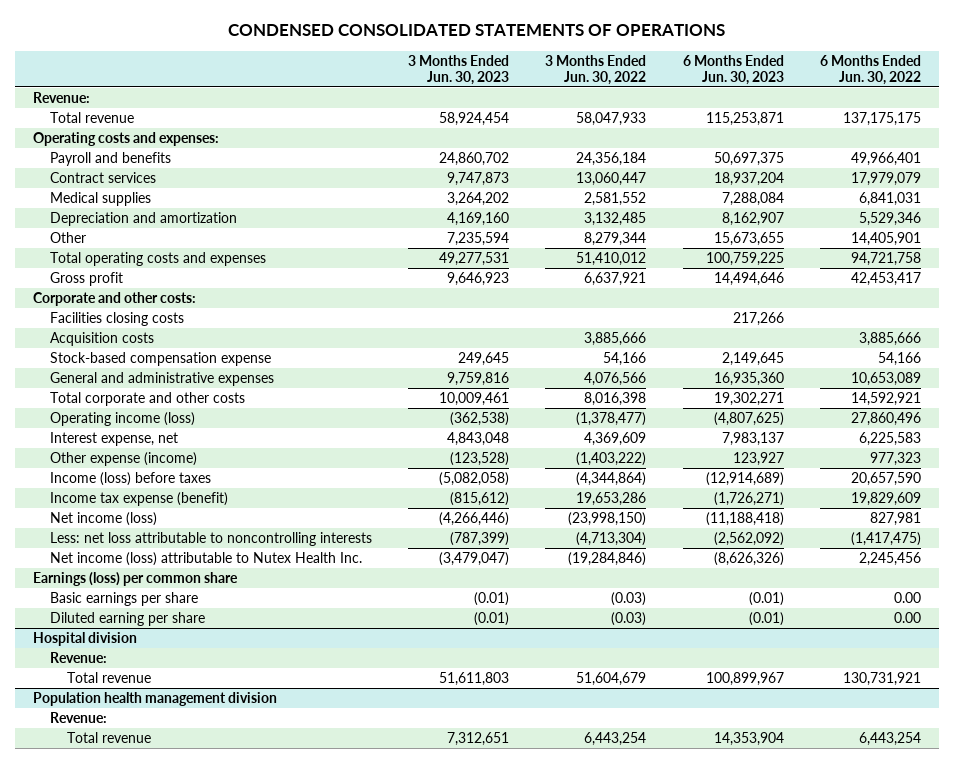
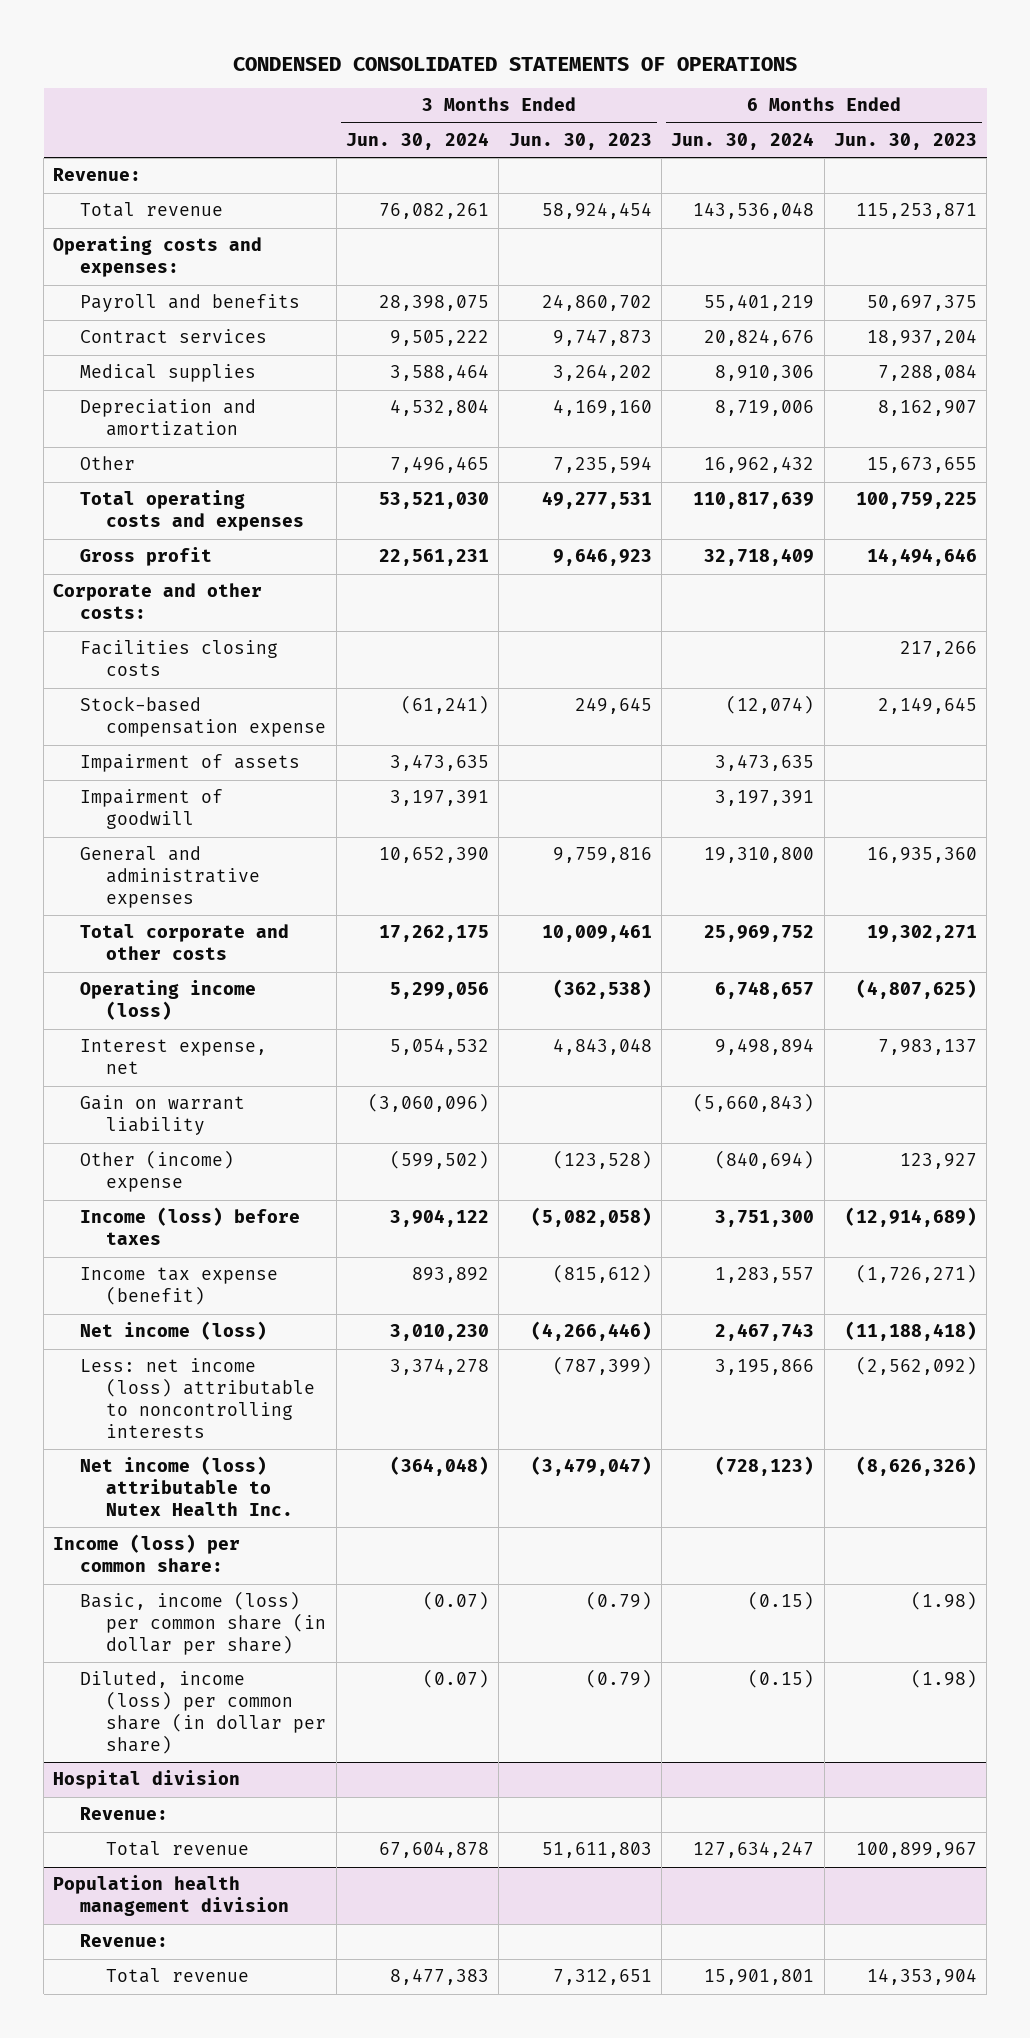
[545,54,647,86] 3 Months Ended Jun. 30, 2022 -> none
[820,54,922,86] 6 Months Ended Jun. 30, 2022 -> none
none -> [346,132,490,151] Jun. 30, 2024
none -> [671,132,815,151] Jun. 30, 2024
[49,332,154,347] Acquisition costs -> none
none -> [79,754,300,773] Impairment of assets
none -> [79,789,223,830] Impairment of goodwill
none -> [79,1095,245,1136] Gain on warrant liability
[49,452,197,467] Other expense (income) -> [79,1150,234,1193] Other (income) expense
[49,532,372,547] Less: net loss attributable to noncontrolling interests -> [79,1358,316,1438] Less: net income (loss) attributable to noncontrolling interests
[32,572,238,587] Earnings (loss) per common share -> [53,1534,241,1573] Income (loss) per common share:
[49,592,198,607] Basic earnings per share -> [79,1591,327,1656] Basic, income (loss) per common share (in dollar per share)
[474,592,510,607] (0.01) -> [585,1591,652,1611] (0.79)
[748,592,784,607] (0.01) -> [910,1591,977,1611] (1.98)
[49,612,205,627] Diluted earning per share -> [79,1671,327,1754] Diluted, income (loss) per common share (in dollar per share)
[474,612,510,627] (0.01) -> [585,1669,652,1689] (0.79)
[748,612,784,627] (0.01) -> [910,1669,977,1689] (1.98)

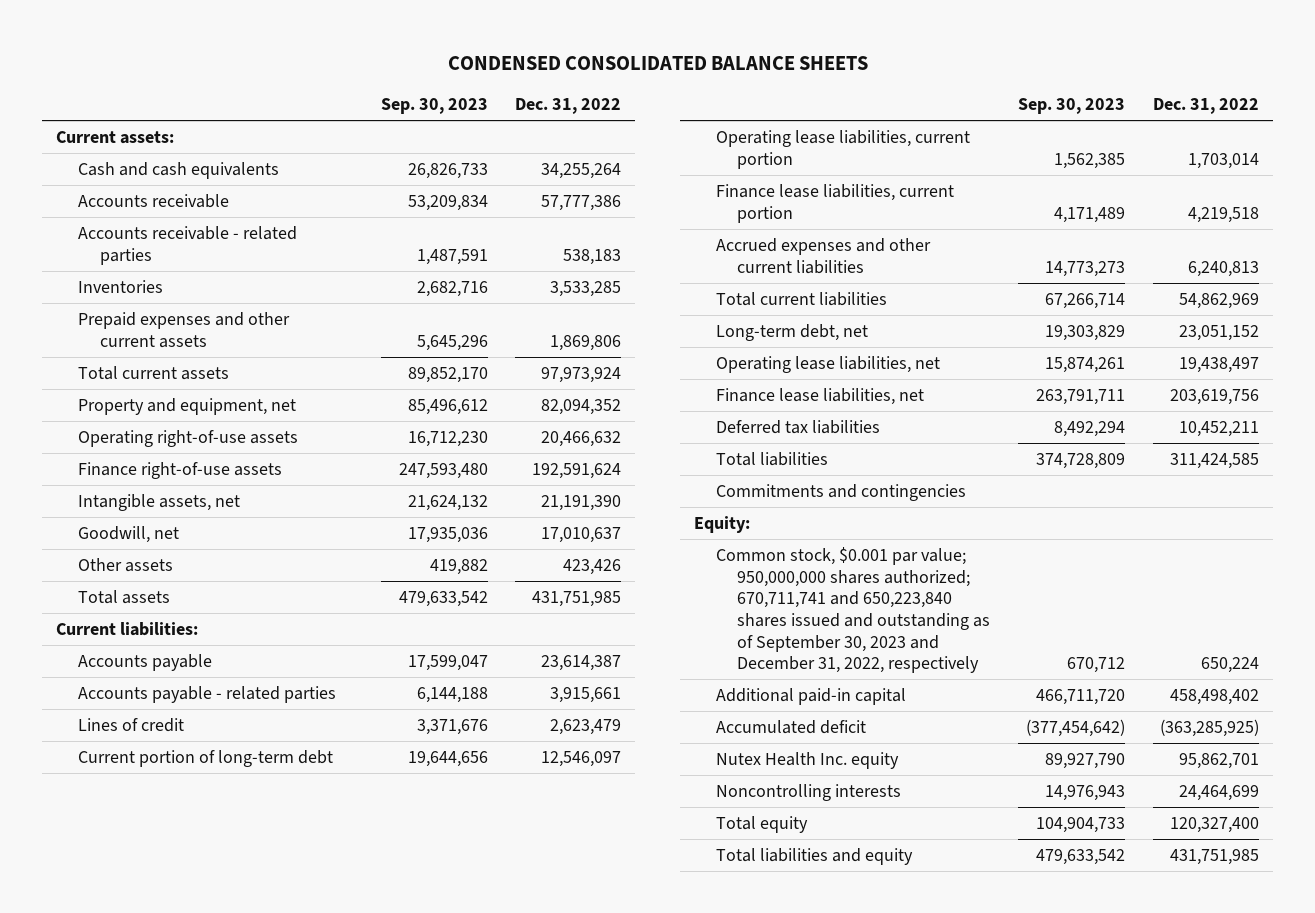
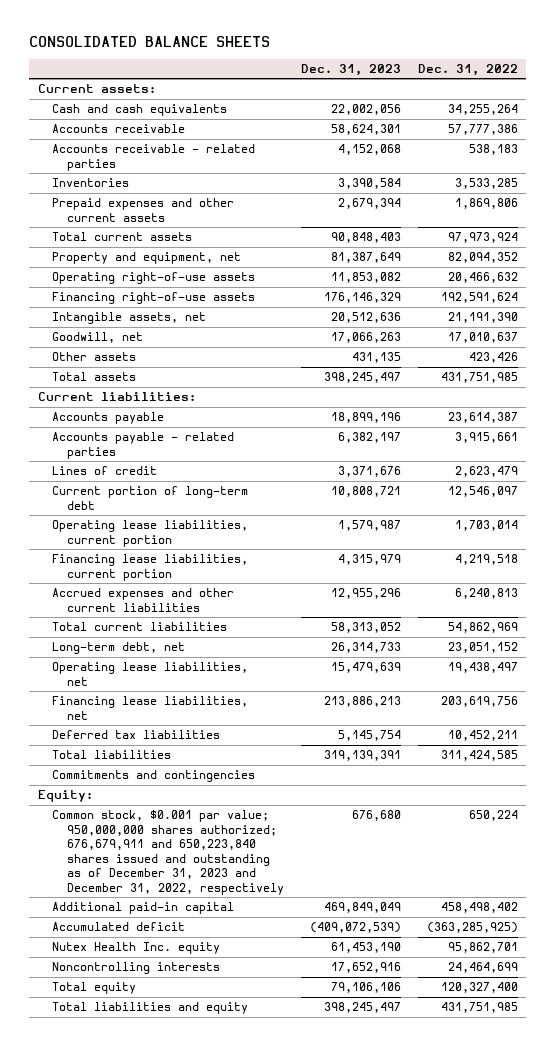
[447,55,868,70] CONDENSED CONSOLIDATED BALANCE SHEETS -> [29,36,271,48] CONSOLIDATED BALANCE SHEETS
[380,97,488,114] Sep. 30, 2023 -> none
none -> [300,63,401,76] Dec. 31, 2023
[78,462,283,480] Finance right-of-use assets -> [52,292,256,305] Financing right-of-use assets
[715,184,954,223] Finance lease liabilities, current portion -> [52,554,249,581] Financing lease liabilities, current portion
[715,388,924,406] Finance lease liabilities, net -> [52,696,249,720] Financing lease liabilities, net
[715,547,991,674] Common stock, $0.001 par value; 950,000,000 shares authorized; 670,711,741 and 650,223,840 shares issued and outstanding as of September 30, 2023 and December 31, 2022, respectively -> [52,810,284,895] Common stock, $0.001 par value; 950,000,000 shares authorized; 676,679,911 and 650,223,840 shares issued and outstanding as of December 31, 2023 and December 31, 2022, respectively

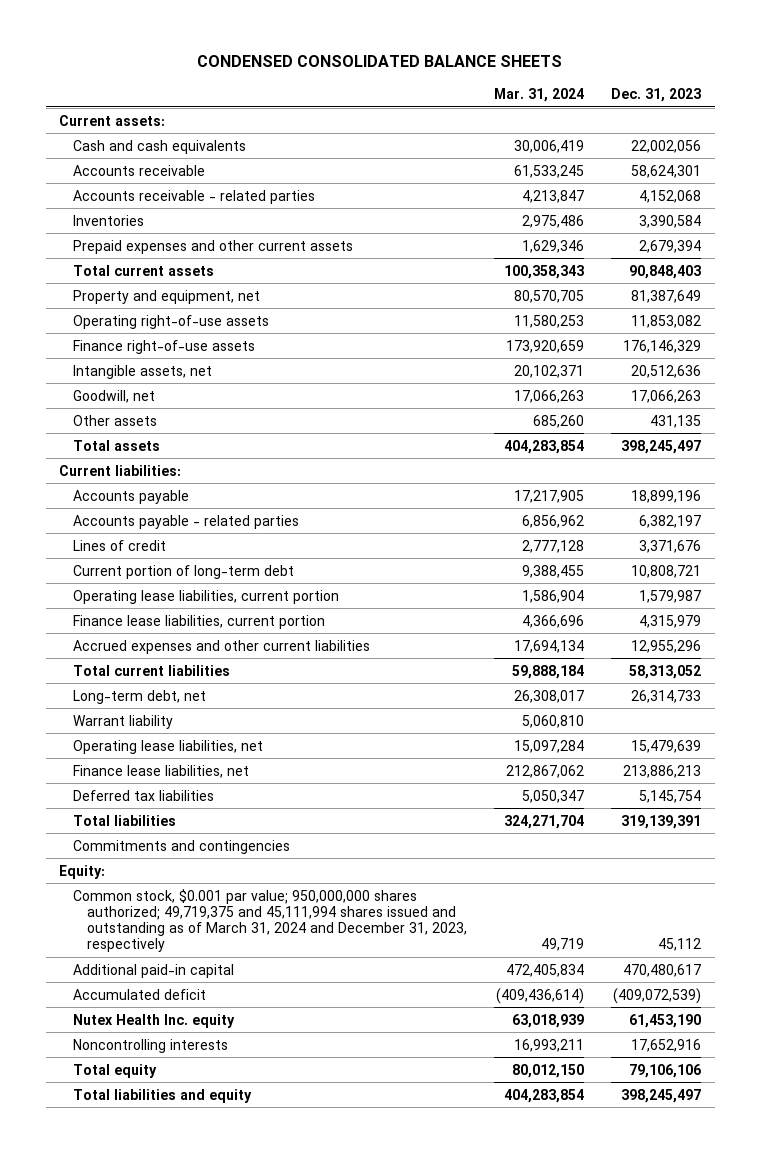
[29,36,271,48] CONSOLIDATED BALANCE SHEETS -> [197,55,563,68] CONDENSED CONSOLIDATED BALANCE SHEETS
[417,63,518,76] Dec. 31, 2022 -> none
none -> [494,87,585,102] Mar. 31, 2024
[52,292,256,305] Financing right-of-use assets -> [73,339,256,354] Finance right-of-use assets
[52,554,249,581] Financing lease liabilities, current portion -> [73,614,326,629] Finance lease liabilities, current portion
none -> [73,714,174,729] Warrant liability
[52,696,249,720] Financing lease liabilities, net -> [73,764,250,778] Finance lease liabilities, net
[52,810,284,895] Common stock, $0.001 par value; 950,000,000 shares authorized; 676,679,911 and 650,223,840 shares issued and outstanding as of December 31, 2023 and December 31, 2022, respectively -> [73,888,467,952] Common stock, $0.001 par value; 950,000,000 shares authorized; 49,719,375 and 45,111,994 shares issued and outstanding as of March 31, 2024 and December 31, 2023, respectively
[351,810,401,822] 676,680 -> [658,937,702,951] 45,112
[323,902,401,914] 469,849,049 -> [623,963,702,977] 470,480,617

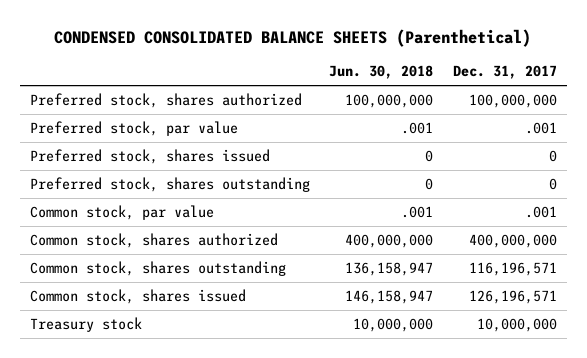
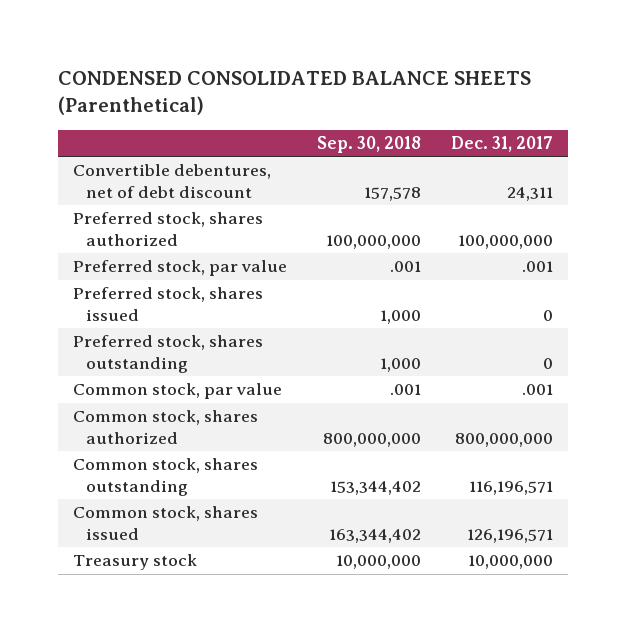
[329,65,434,80] Jun. 30, 2018 -> none
none -> [316,136,421,154] Sep. 30, 2018
none -> [72,164,271,198] Convertible debentures, net of debt discount
[468,234,557,249] 400,000,000 -> [455,432,554,447] 800,000,000

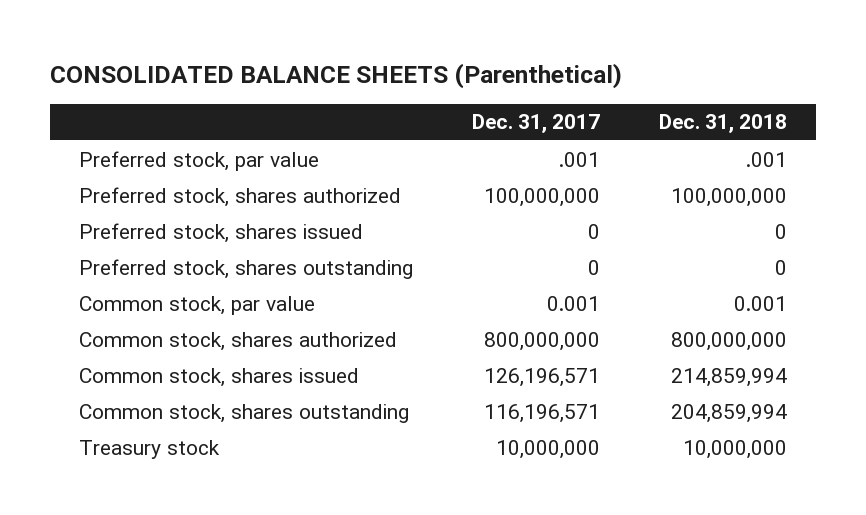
[57,70,531,116] CONDENSED CONSOLIDATED BALANCE SHEETS (Parenthetical) -> [49,62,622,89] CONSOLIDATED BALANCE SHEETS (Parenthetical)
[316,136,421,154] Sep. 30, 2018 -> none
none -> [658,114,787,134] Dec. 31, 2018
[72,164,271,198] Convertible debentures, net of debt discount -> none
[72,212,263,246] Preferred stock, shares authorized -> [79,186,402,207] Preferred stock, shares authorized
[522,384,554,396] .001 -> [547,295,601,311] 0.001
[72,458,258,496] Common stock, shares outstanding -> [79,403,410,423] Common stock, shares outstanding

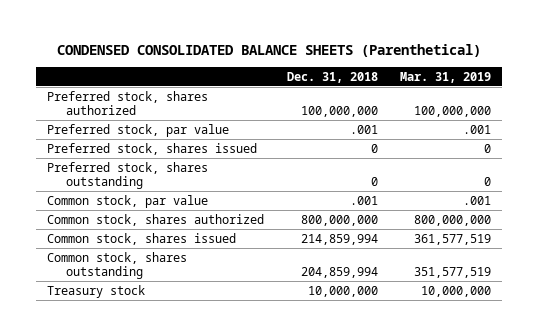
[49,62,622,89] CONSOLIDATED BALANCE SHEETS (Parenthetical) -> [57,43,482,57] CONDENSED CONSOLIDATED BALANCE SHEETS (Parenthetical)
[472,114,601,134] Dec. 31, 2017 -> none
none -> [399,71,491,83] Mar. 31, 2019
[79,150,320,171] Preferred stock, par value -> [47,123,230,137] Preferred stock, par value
[733,295,787,311] 0.001 -> [349,195,378,205] .001

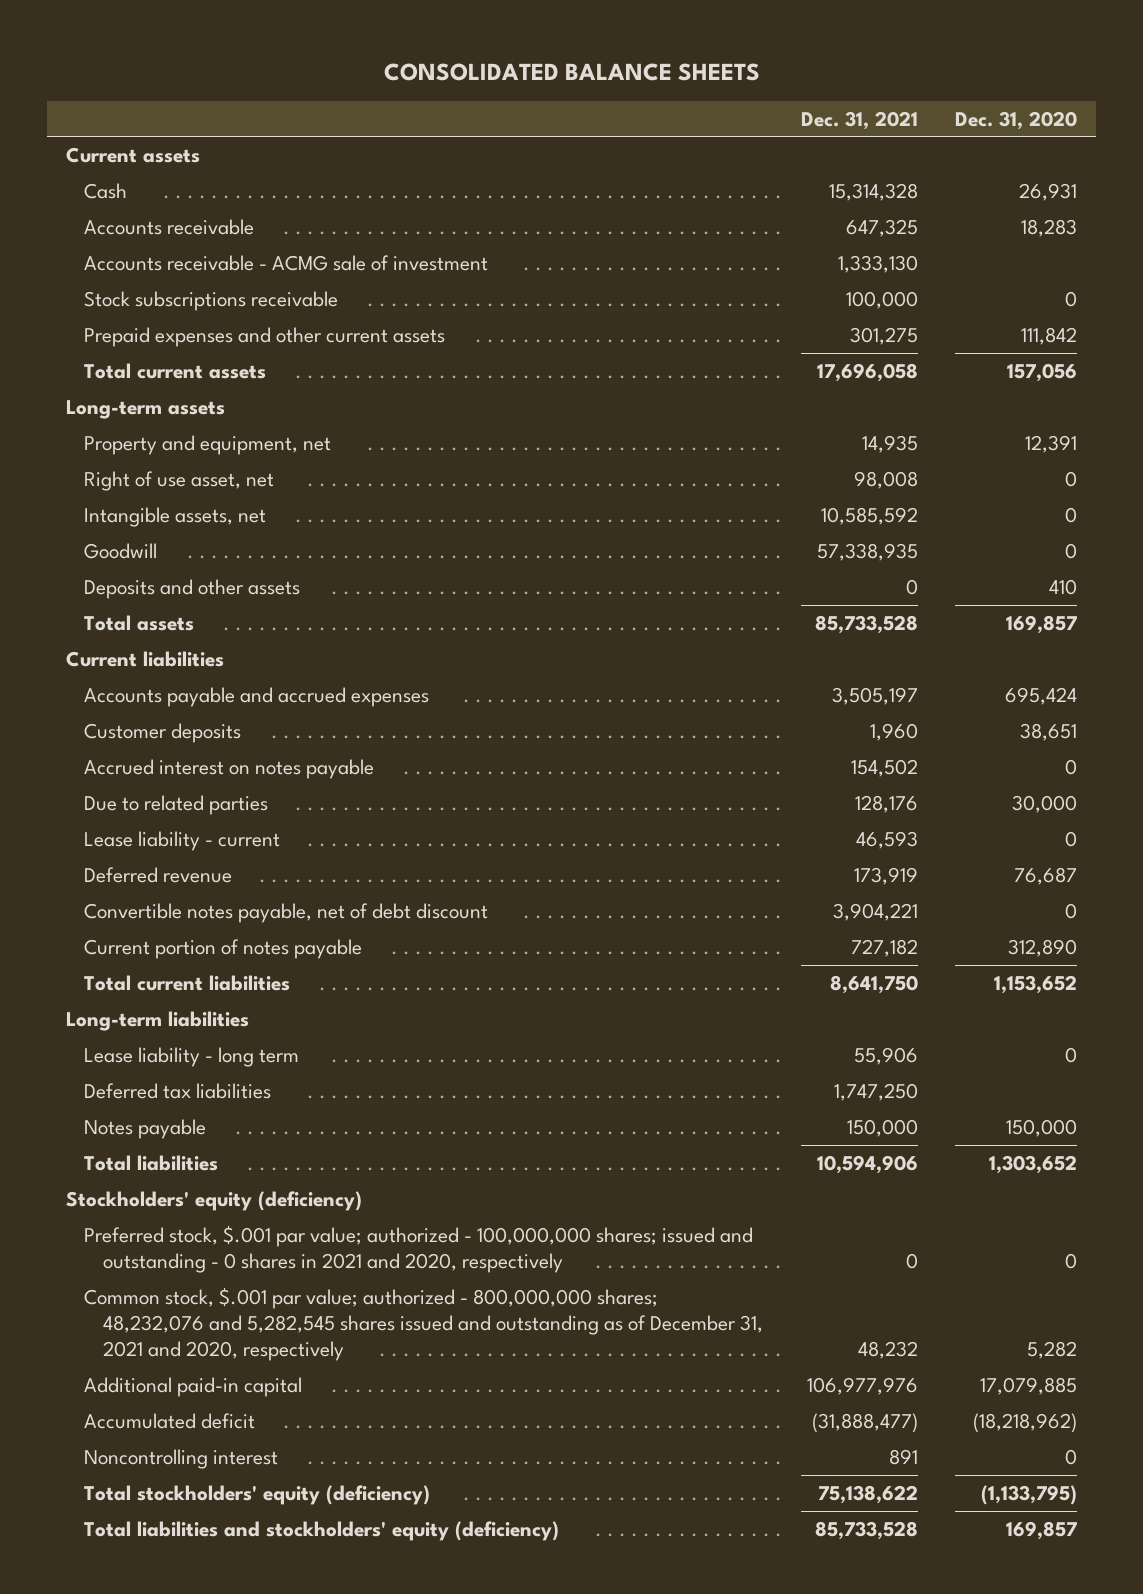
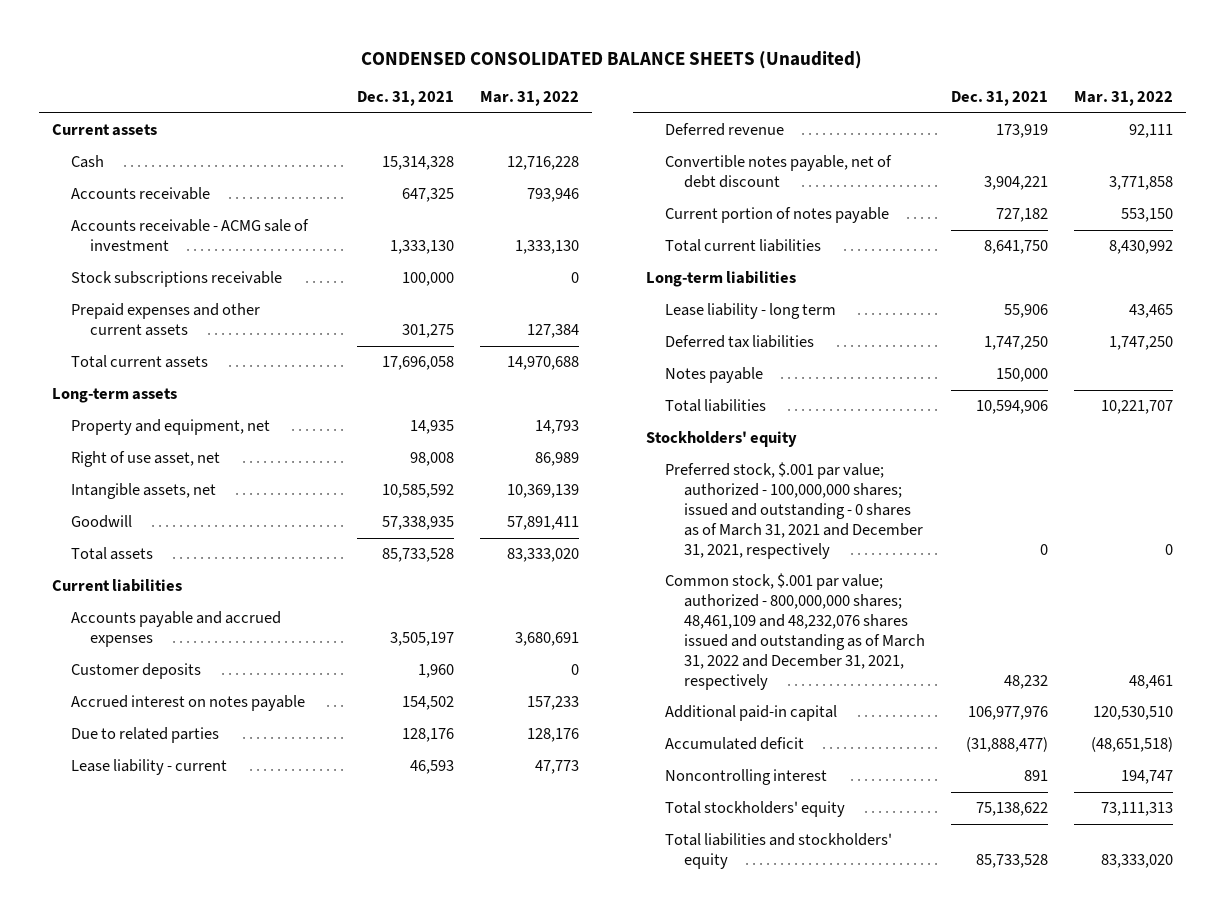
[383,62,760,81] CONSOLIDATED BALANCE SHEETS -> [361,50,863,69] CONDENSED CONSOLIDATED BALANCE SHEETS (Unaudited)
[955,110,1078,130] Dec. 31, 2020 -> none
none -> [479,91,579,107] Mar. 31, 2022
[84,578,301,599] Deposits and other assets -> none
[65,1190,362,1211] Stockholders' equity (deficiency) -> [645,431,797,448] Stockholders' equity
[84,1224,754,1273] Preferred stock, $.001 par value; authorized - 100,000,000 shares; issued and outstanding - 0 shares in 2021 and 2020, respectively -> [664,462,923,559] Preferred stock, $.001 par value; authorized - 100,000,000 shares; issued and outstanding - 0 shares as of March 31, 2021 and December 31, 2021, respectively
[84,1286,763,1362] Common stock, $.001 par value; authorized - 800,000,000 shares; 48,232,076 and 5,282,545 shares issued and outstanding as of December 31, 2021 and 2020, respectively -> [664,573,925,690] Common stock, $.001 par value; authorized - 800,000,000 shares; 48,461,109 and 48,232,076 shares issued and outstanding as of March 31, 2022 and December 31, 2021, respectively
[84,1484,431,1505] Total stockholders' equity (deficiency) -> [664,801,845,818] Total stockholders' equity
[84,1520,560,1541] Total liabilities and stockholders' equity (deficiency) -> [664,833,892,870] Total liabilities and stockholders' equity

